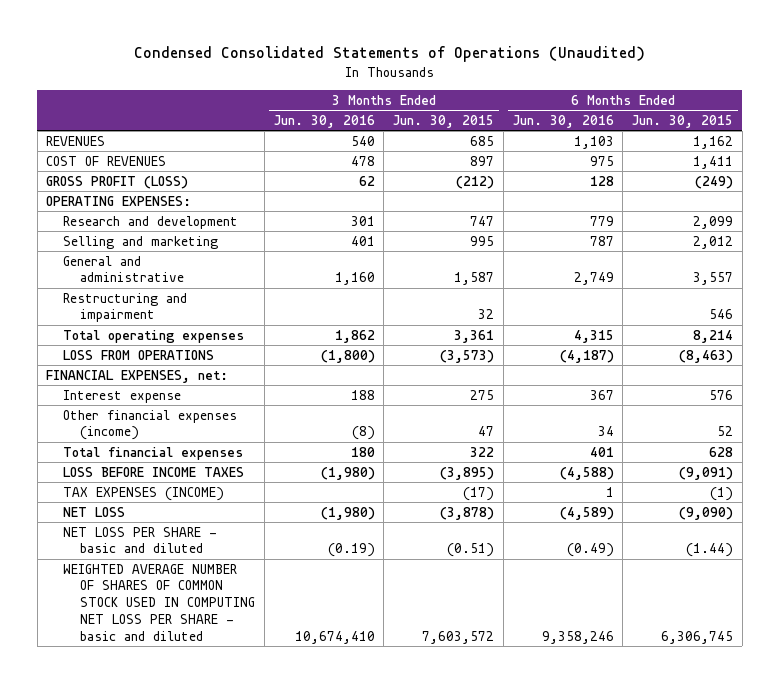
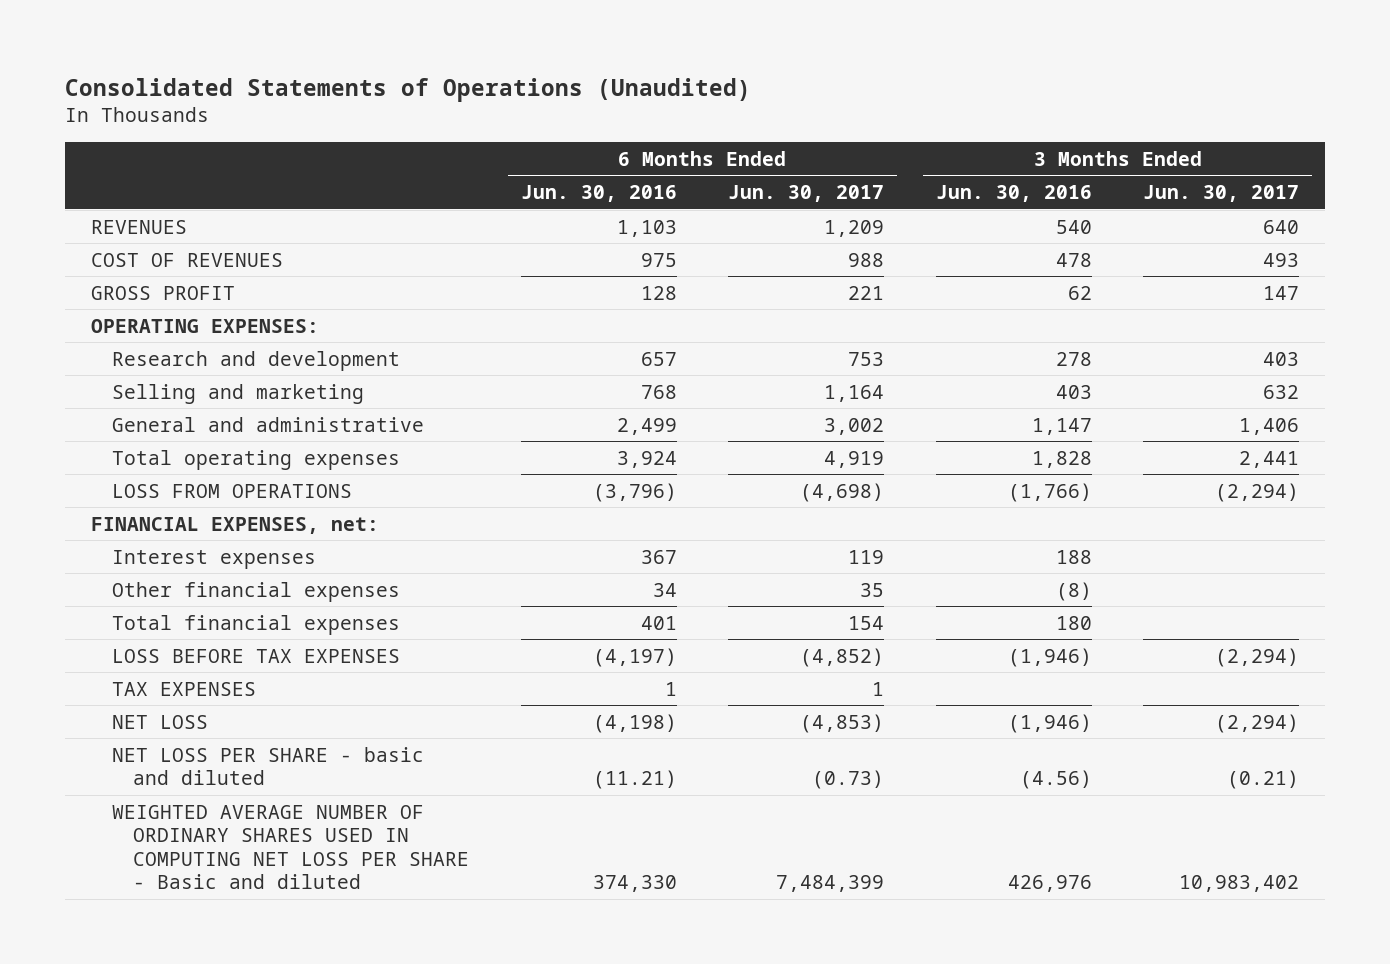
[133,46,645,63] Condensed Consolidated Statements of Operations (Unaudited) -> [65,77,752,102] Consolidated Statements of Operations (Unaudited)
[393,115,495,129] Jun. 30, 2015 -> none
[632,115,734,129] Jun. 30, 2015 -> none
none -> [728,185,885,203] Jun. 30, 2017
none -> [1143,185,1300,203] Jun. 30, 2017
[46,175,189,189] GROSS PROFIT (LOSS) -> [90,285,235,300] GROSS PROFIT
[63,292,188,323] Restructuring and impairment -> none
[350,215,375,226] 301 -> [1055,351,1092,366] 278
[589,215,614,226] 779 -> [640,351,677,366] 657
[350,235,375,246] 401 -> [1055,384,1092,399] 403
[589,235,614,246] 787 -> [640,384,677,399] 768
[334,272,375,286] 1,160 -> [1031,417,1092,435] 1,147
[573,272,614,286] 2,749 -> [616,417,677,435] 2,499
[334,329,375,343] 1,862 -> [1031,450,1092,468] 1,828
[573,329,614,343] 4,315 -> [616,450,677,468] 3,924
[320,349,375,363] (1,800) -> [1007,482,1092,502] (1,766)
[559,349,614,363] (4,187) -> [592,482,677,502] (3,796)
[63,389,182,403] Interest expense -> [111,549,316,569] Interest expenses
[63,409,238,441] Other financial expenses (income) -> [111,581,400,602] Other financial expenses
[63,466,245,477] LOSS BEFORE INCOME TAXES -> [111,648,400,663] LOSS BEFORE TAX EXPENSES
[320,466,375,480] (1,980) -> [1007,647,1092,667] (1,946)
[559,466,614,480] (4,588) -> [592,647,677,667] (4,197)
[63,486,225,501] TAX EXPENSES (INCOME) -> [111,681,256,696] TAX EXPENSES
[320,506,375,520] (1,980) -> [1007,713,1092,733] (1,946)
[559,506,614,520] (4,589) -> [592,713,677,733] (4,198)
[327,543,375,558] (0.19) -> [1019,770,1092,790] (4.56)
[566,543,614,558] (0.49) -> [592,770,677,790] (11.21)
[63,563,256,641] WEIGHTED AVERAGE NUMBER OF SHARES OF COMMON STOCK USED IN COMPUTING NET LOSS PER SHARE - basic and diluted -> [111,804,469,890] WEIGHTED AVERAGE NUMBER OF ORDINARY SHARES USED IN COMPUTING NET LOSS PER SHARE - Basic and diluted
[294,630,375,644] 10,674,410 -> [1007,875,1092,893] 426,976
[541,630,614,644] 9,358,246 -> [592,875,677,893] 374,330

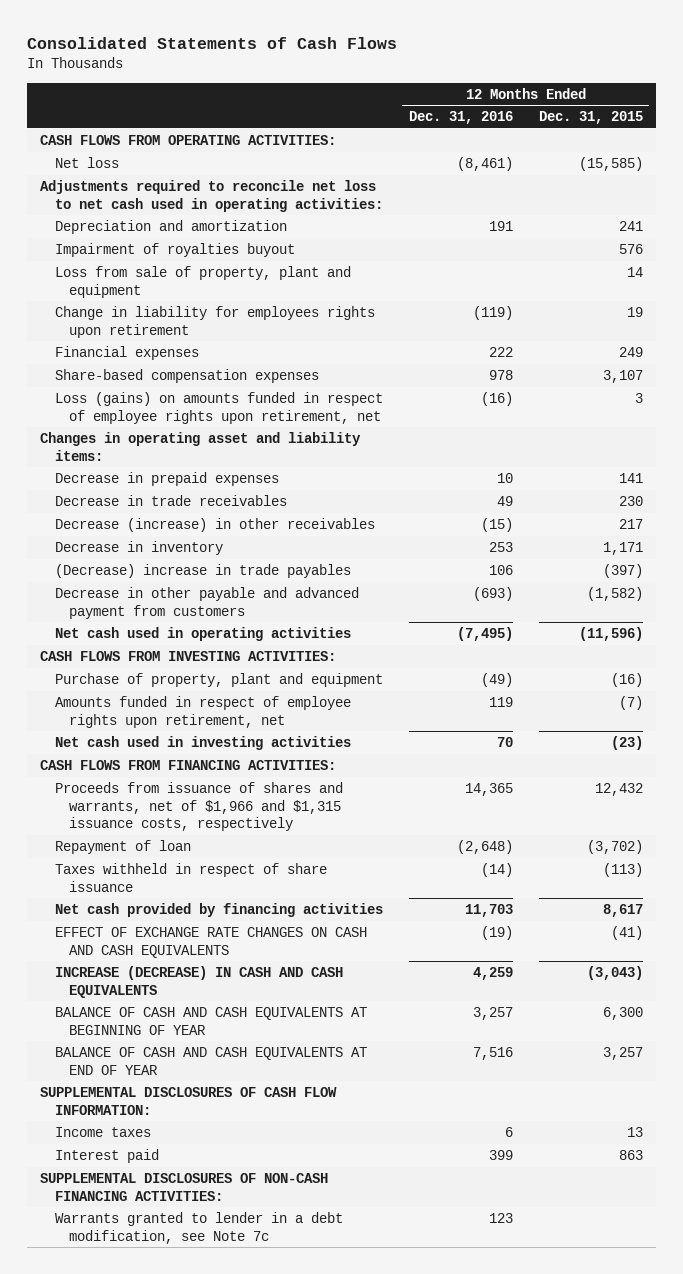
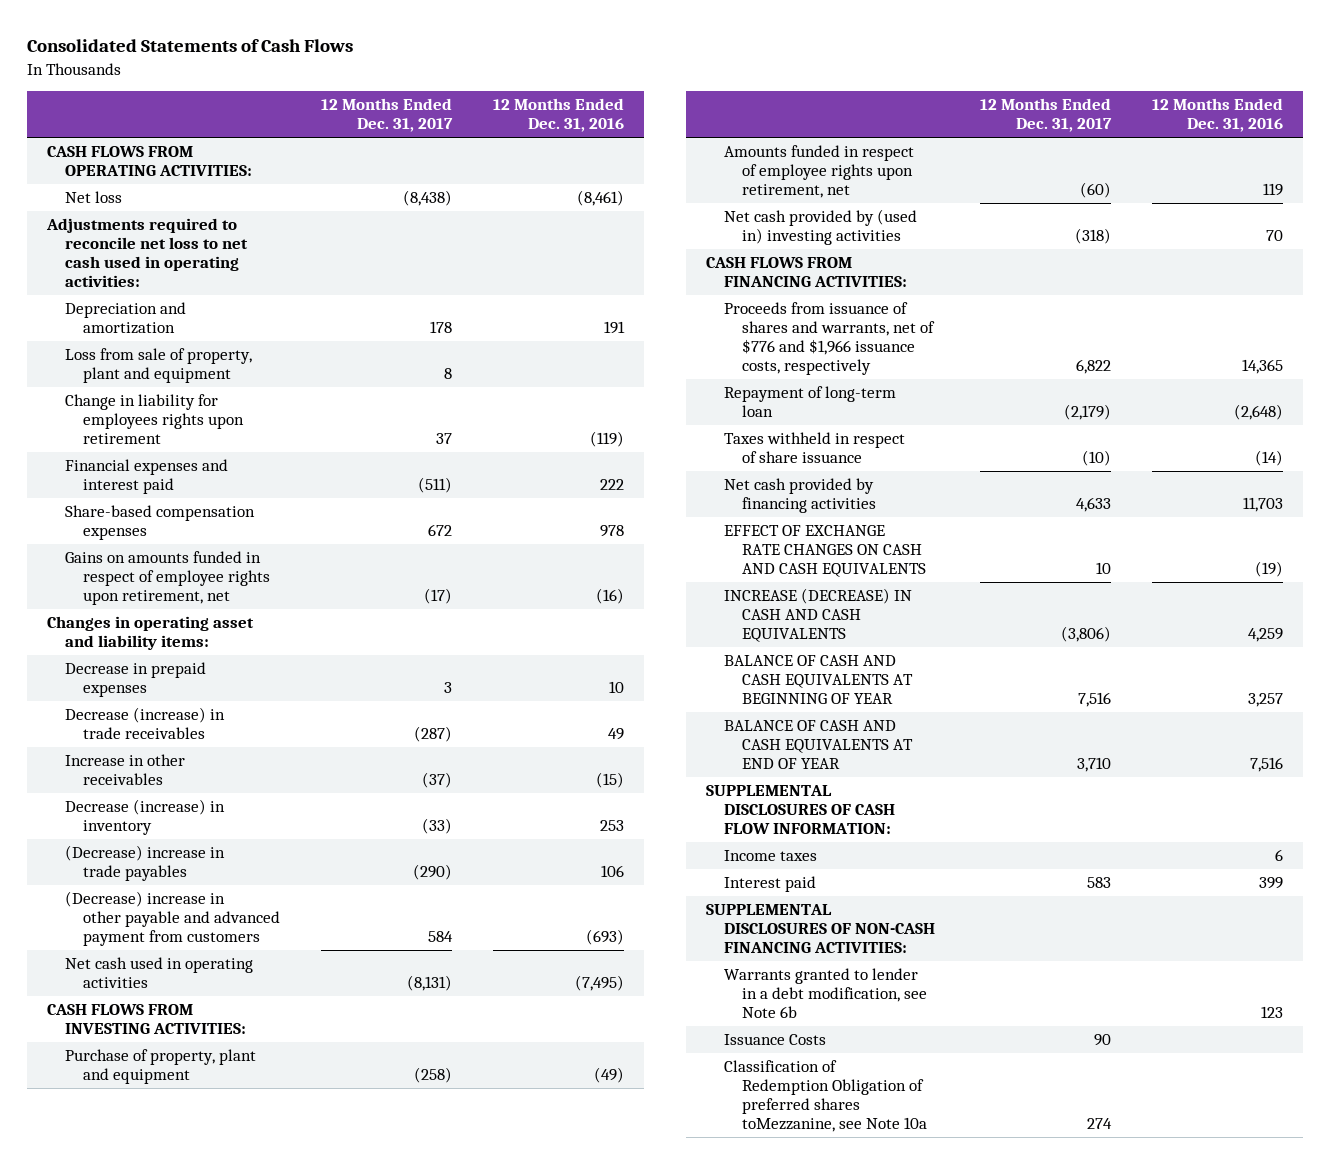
[538,111,643,125] Dec. 31, 2015 -> none
none -> [320,98,453,133] 12 Months Ended Dec. 31, 2017
[54,242,295,257] Impairment of royalties buyout -> none
[54,345,199,360] Financial expenses -> [64,459,228,495] Financial expenses and interest paid
[54,391,383,424] Loss (gains) on amounts funded in respect of employee rights upon retirement, net -> [64,551,270,606] Gains on amounts funded in respect of employee rights upon retirement, net
[54,494,287,506] Decrease in trade receivables -> [64,707,225,740] Decrease (increase) in trade receivables
[54,517,375,532] Decrease (increase) in other receivables -> [64,754,185,786] Increase in other receivables
[54,540,223,555] Decrease in inventory -> [64,799,225,836] Decrease (increase) in inventory
[54,586,359,619] Decrease in other payable and advanced payment from customers -> [64,891,280,947] (Decrease) increase in other payable and advanced payment from customers
[54,735,351,750] Net cash used in investing activities -> [723,209,917,246] Net cash provided by (used in) investing activities
[54,781,343,832] Proceeds from issuance of shares and warrants, net of $1,966 and $1,315 issuance costs, respectively -> [723,302,935,376] Proceeds from issuance of shares and warrants, net of $776 and $1,966 issuance costs, respectively
[54,839,191,854] Repayment of loan -> [723,386,896,418] Repayment of long-term loan
[54,1211,343,1244] Warrants granted to lender in a debt modification, see Note 7c -> [723,968,927,1019] Warrants granted to lender in a debt modification, see Note 6b
none -> [723,1034,826,1046] Issuance Costs
none -> [723,1060,927,1133] Classification of Redemption Obligation of preferred shares toMezzanine, see Note 10a

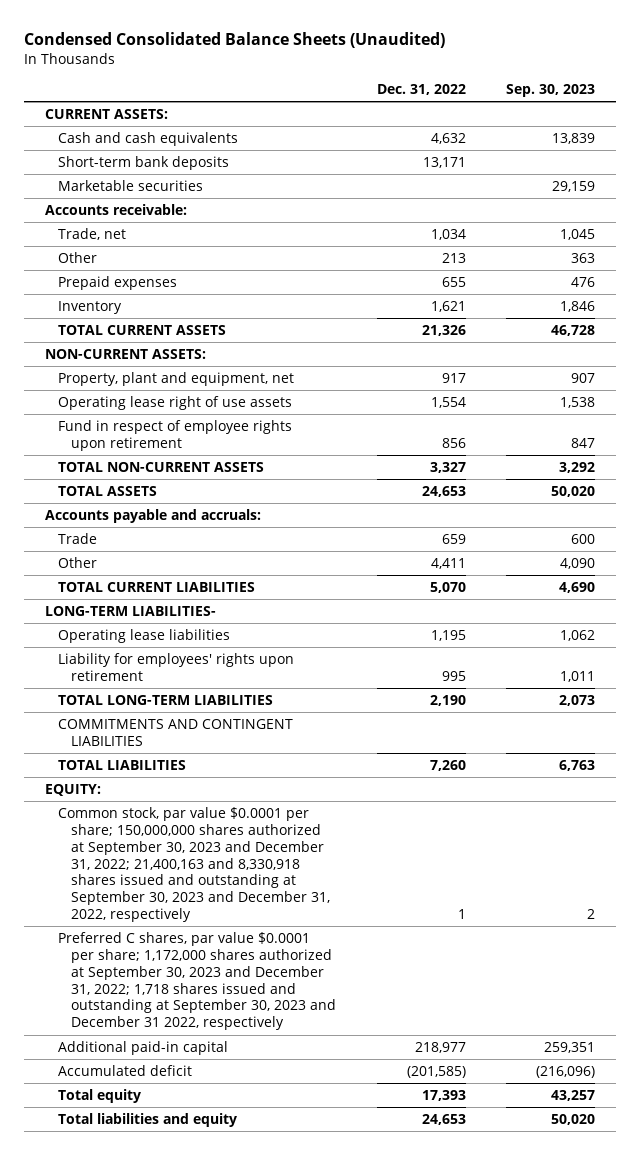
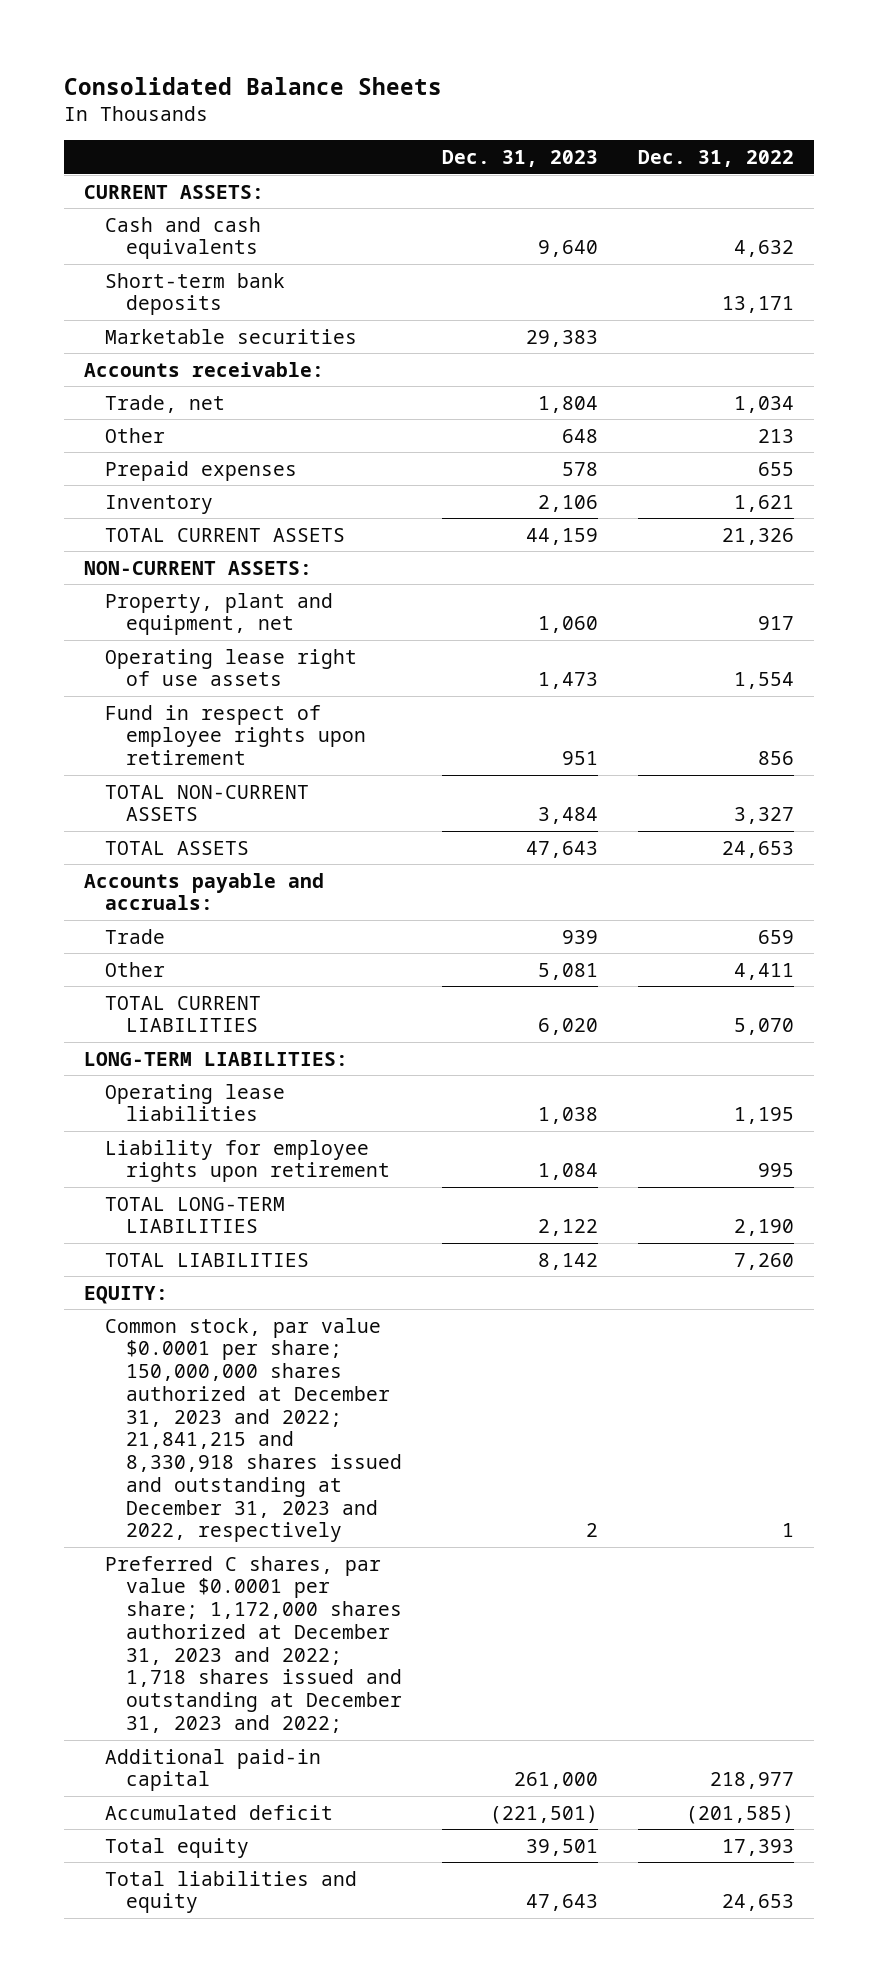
[24,32,446,49] Condensed Consolidated Balance Sheets (Unaudited) -> [64,76,443,95] Consolidated Balance Sheets
[506,84,596,98] Sep. 30, 2023 -> none
none -> [442,149,599,167] Dec. 31, 2023
[44,605,216,616] LONG-TERM LIABILITIES- -> [84,1051,349,1066] LONG-TERM LIABILITIES:
[57,652,294,681] Liability for employees' rights upon retirement -> [105,1139,391,1183] Liability for employee rights upon retirement
[57,718,293,746] COMMITMENTS AND CONTINGENT LIABILITIES -> none
[57,806,330,923] Common stock, par value $0.0001 per share; 150,000,000 shares authorized at September 30, 2023 and December 31, 2022; 21,400,163 and 8,330,918 shares issued and outstanding at September 30, 2023 and December 31, 2022, respectively -> [105,1317,403,1543] Common stock, par value $0.0001 per share; 150,000,000 shares authorized at December 31, 2023 and 2022; 21,841,215 and 8,330,918 shares issued and outstanding at December 31, 2023 and 2022, respectively
[57,931,336,1031] Preferred C shares, par value $0.0001 per share; 1,172,000 shares authorized at September 30, 2023 and December 31, 2022; 1,718 shares issued and outstanding at September 30, 2023 and December 31 2022, respectively -> [105,1555,403,1733] Preferred C shares, par value $0.0001 per share; 1,172,000 shares authorized at December 31, 2023 and 2022; 1,718 shares issued and outstanding at December 31, 2023 and 2022;

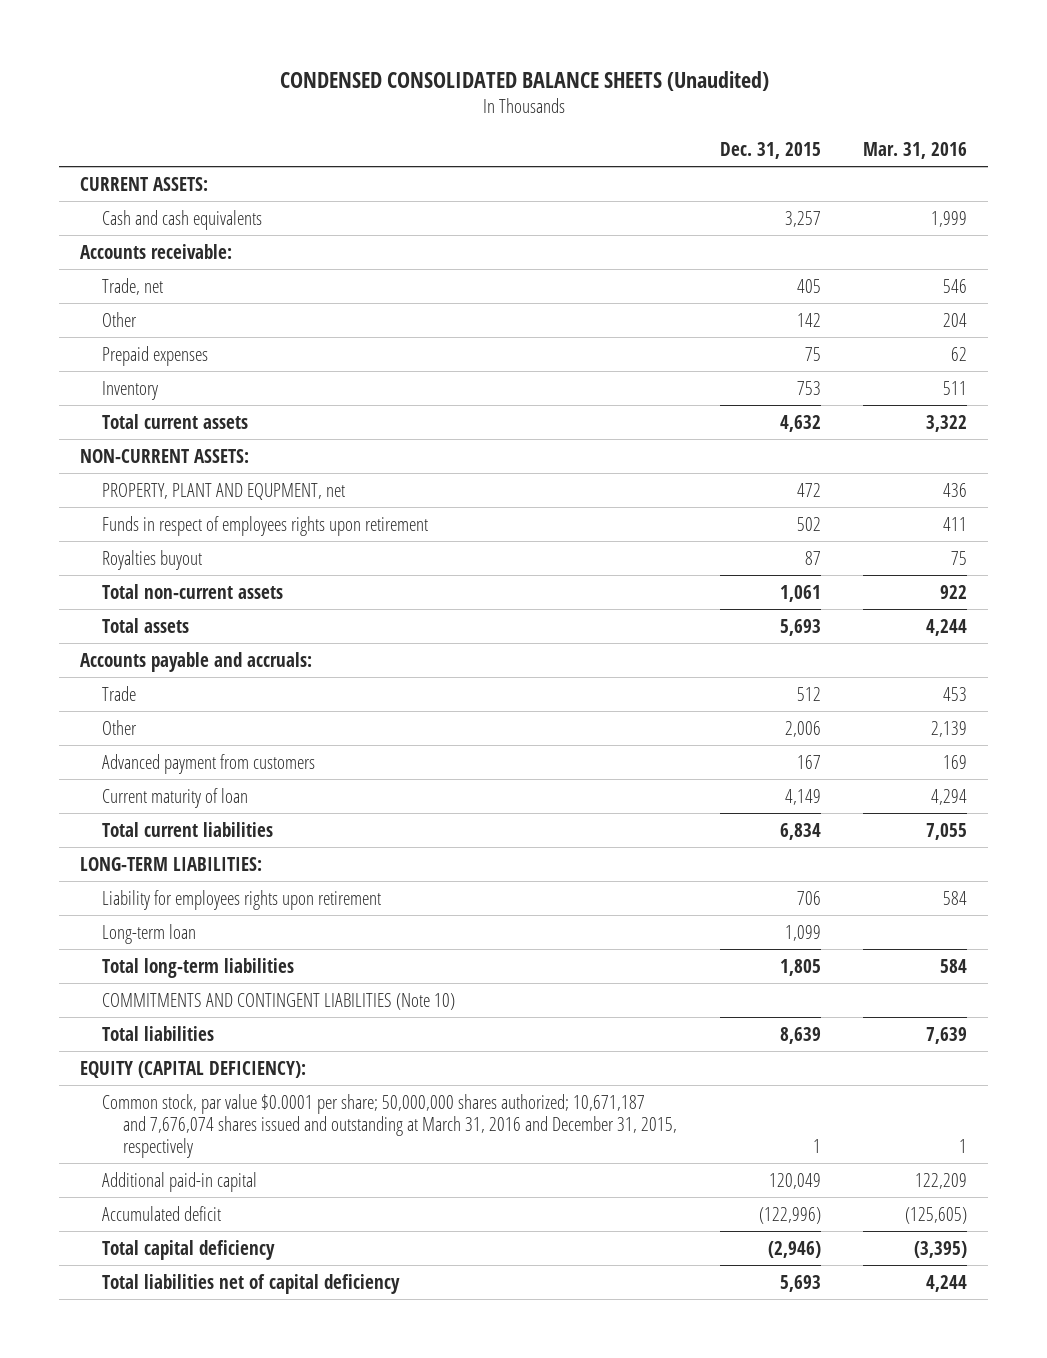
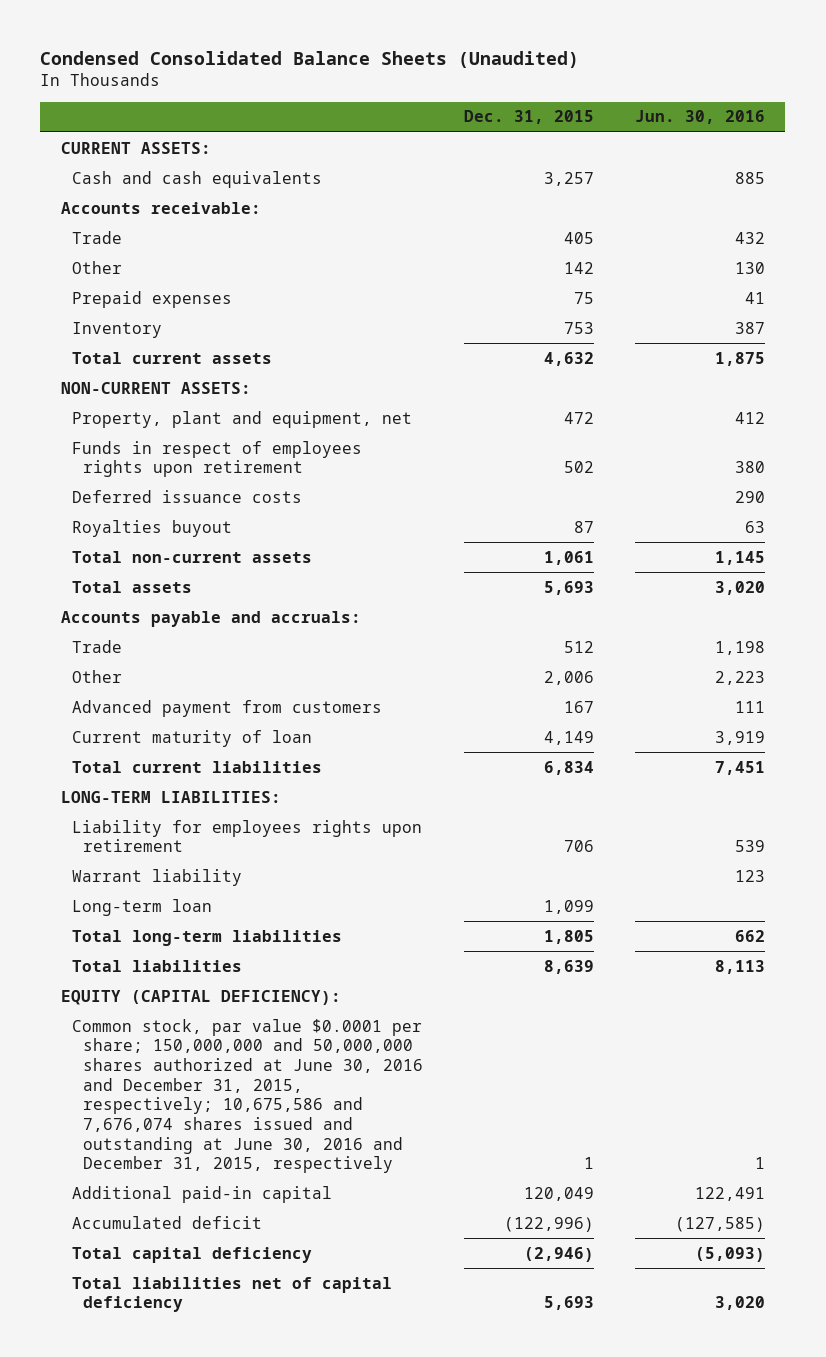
[279,71,769,92] CONDENSED CONSOLIDATED BALANCE SHEETS (Unaudited) -> [40,50,580,68] Condensed Consolidated Balance Sheets (Unaudited)
[863,141,968,159] Mar. 31, 2016 -> none
none -> [634,110,765,125] Jun. 30, 2016
[101,277,163,295] Trade, net -> [71,230,122,244] Trade
[101,482,345,500] PROPERTY, PLANT AND EQUPMENT, net -> [71,410,412,428] Property, plant and equipment, net
none -> [71,489,302,503] Deferred issuance costs
none -> [71,868,242,886] Warrant liability
[101,992,455,1010] COMMITMENTS AND CONTINGENT LIABILITIES (Note 10) -> none
[101,1093,678,1158] Common stock, par value $0.0001 per share; 50,000,000 shares authorized; 10,671,187 and 7,676,074 shares issued and outstanding at March 31, 2016 and December 31, 2015, respectively -> [71,1018,423,1174] Common stock, par value $0.0001 per share; 150,000,000 and 50,000,000 shares authorized at June 30, 2016 and December 31, 2015, respectively; 10,675,586 and 7,676,074 shares issued and outstanding at June 30, 2016 and December 31, 2015, respectively

